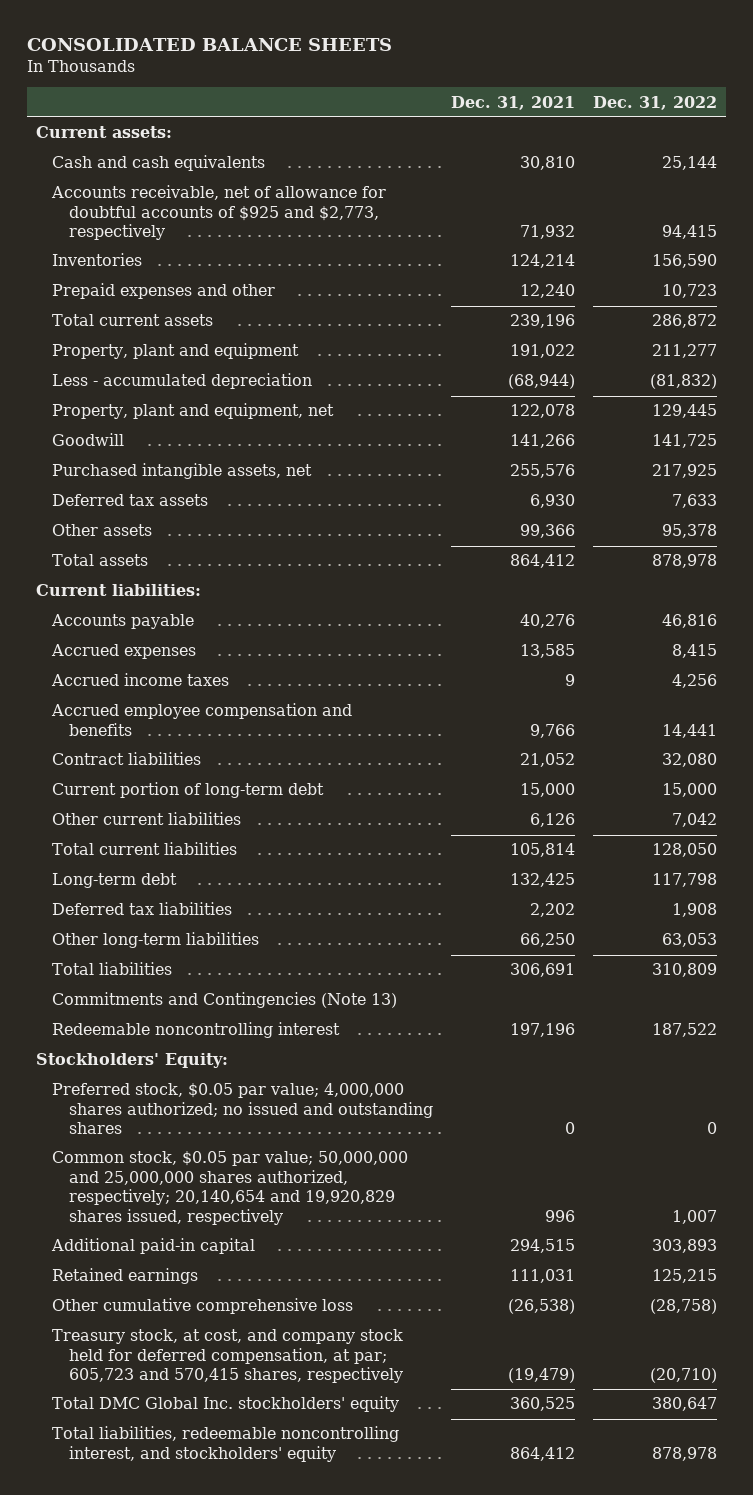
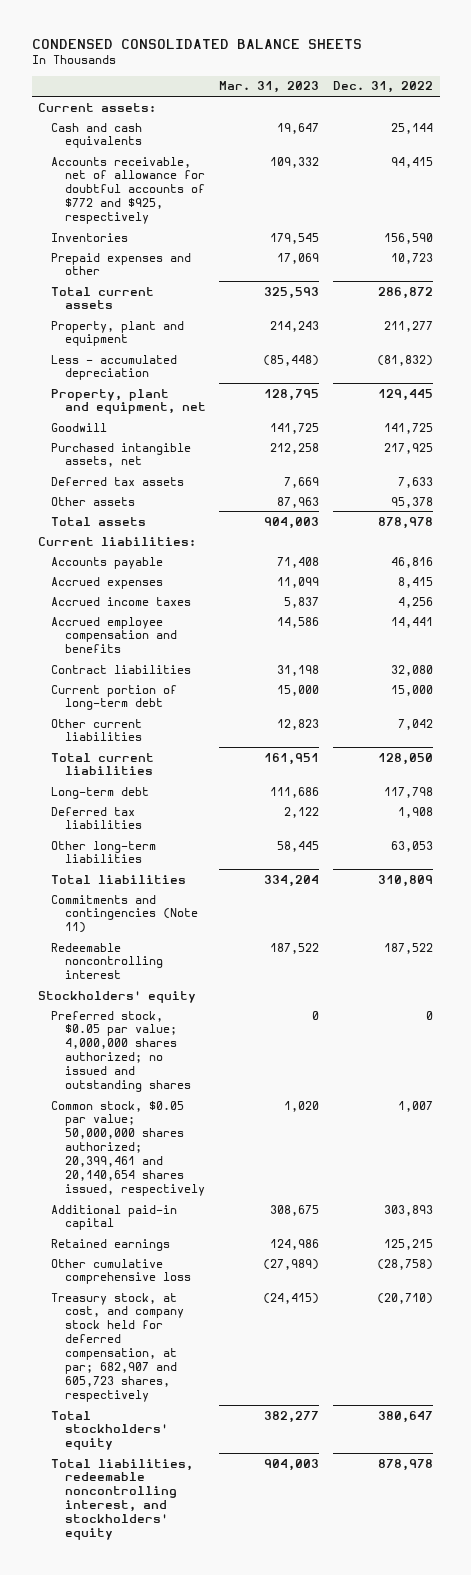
[26,37,392,51] CONSOLIDATED BALANCE SHEETS -> [31,39,362,50] CONDENSED CONSOLIDATED BALANCE SHEETS
[450,95,575,110] Dec. 31, 2021 -> none
none -> [219,81,320,94] Mar. 31, 2023
[51,185,387,241] Accounts receivable, net of allowance for doubtful accounts of $925 and $2,773, respectively -> [51,156,205,225] Accounts receivable, net of allowance for doubtful accounts of $772 and $925, respectively
[52,992,398,1009] Commitments and Contingencies (Note 13) -> [51,894,198,934] Commitments and contingencies (Note 11)
[36,1053,229,1069] Stockholders' Equity: -> [38,990,197,1003] Stockholders' equity
[52,1151,409,1225] Common stock, $0.05 par value; 50,000,000 and 25,000,000 shares authorized, respectively; 20,140,654 and 19,920,829 shares issued, respectively -> [51,1100,205,1197] Common stock, $0.05 par value; 50,000,000 shares authorized; 20,399,461 and 20,140,654 shares issued, respectively
[52,1329,404,1384] Treasury stock, at cost, and company stock held for deferred compensation, at par; 605,723 and 570,415 shares, respectively -> [51,1292,184,1403] Treasury stock, at cost, and company stock held for deferred compensation, at par; 682,907 and 605,723 shares, respectively
[52,1396,400,1413] Total DMC Global Inc. stockholders' equity -> [51,1410,168,1451] Total stockholders' equity

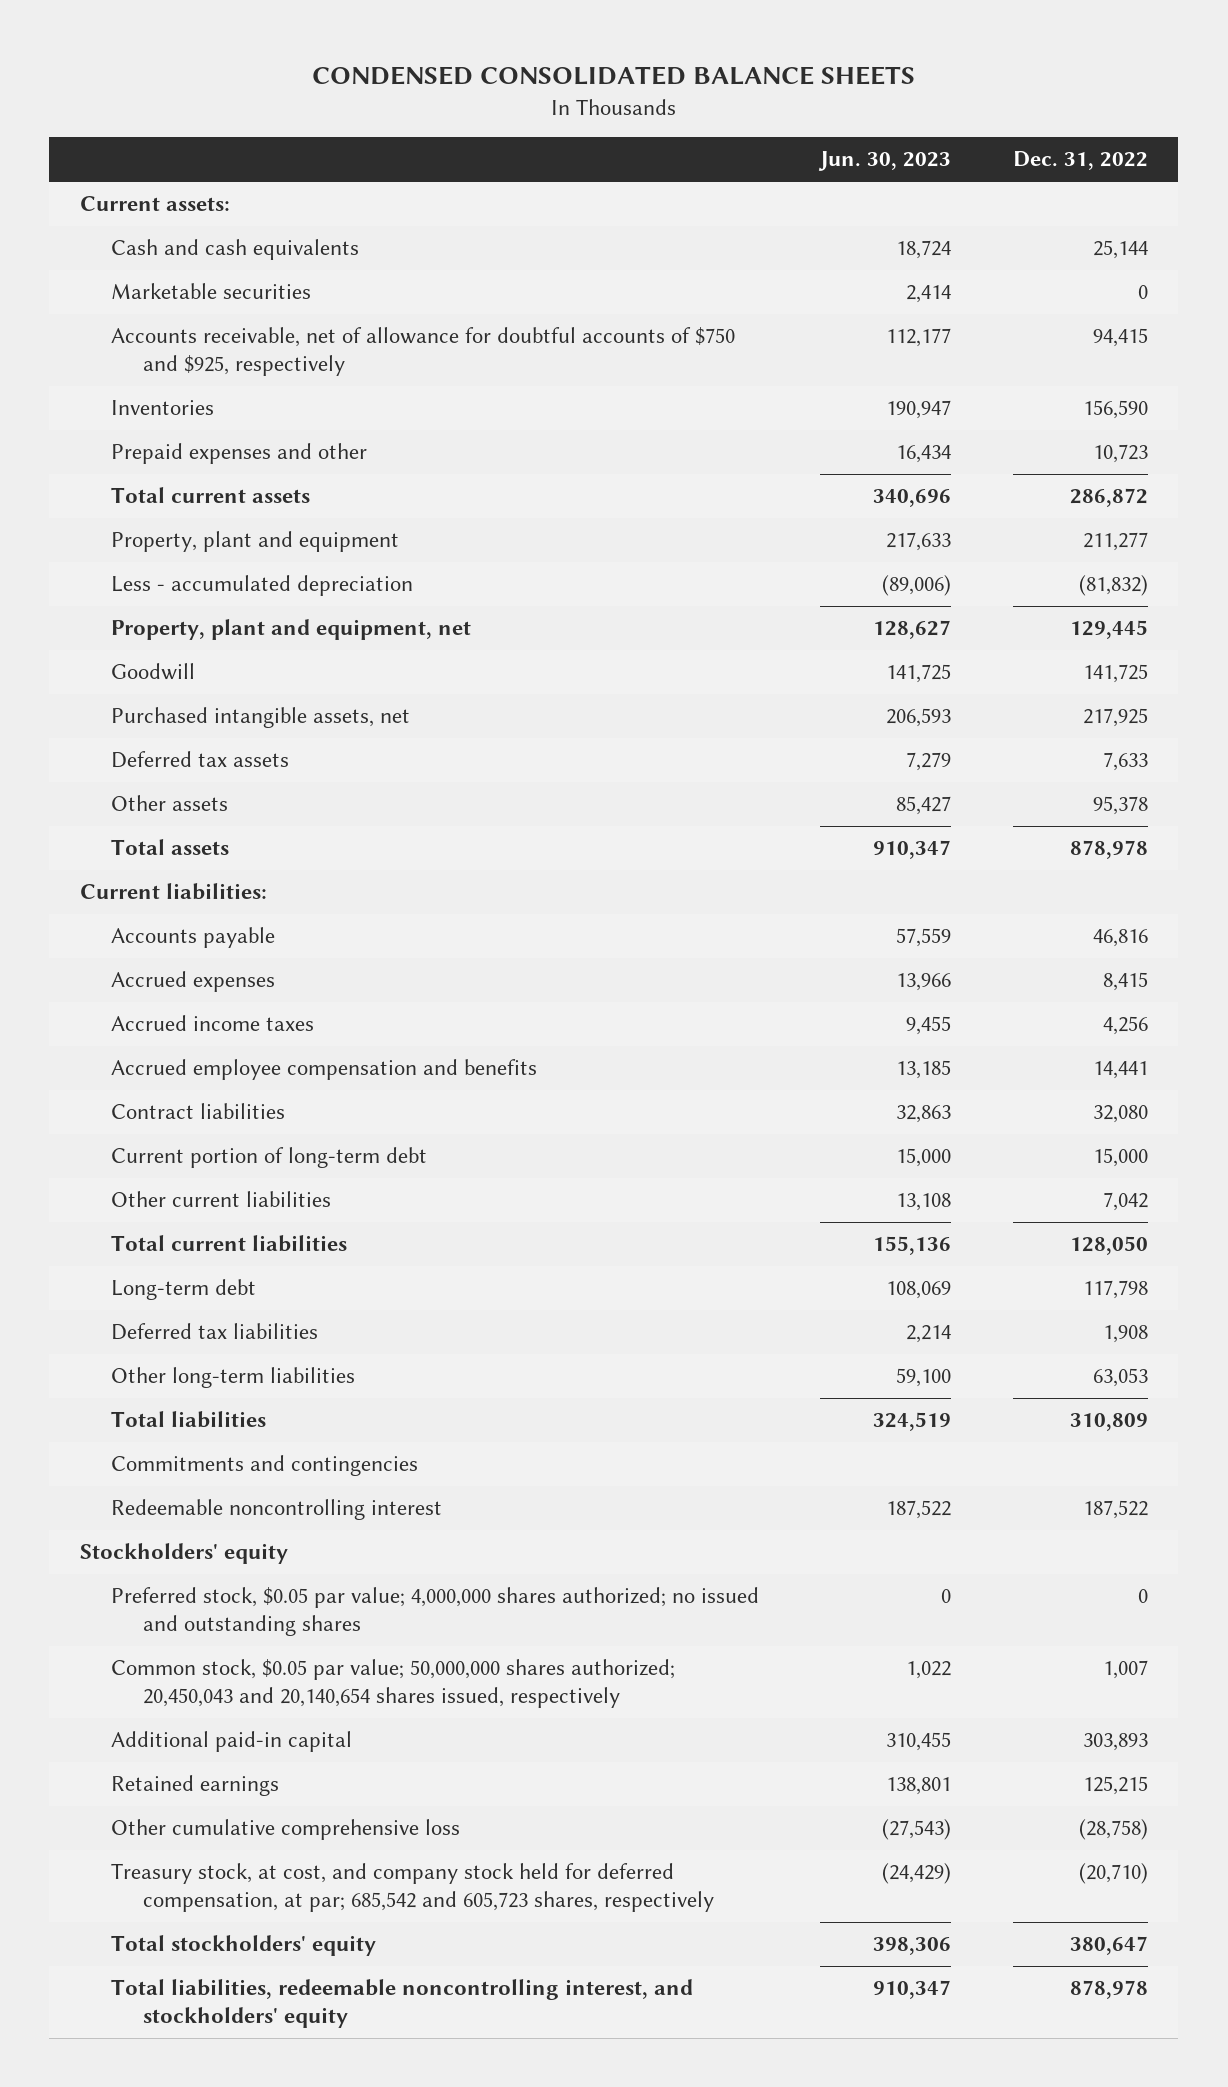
[219,81,320,94] Mar. 31, 2023 -> none
none -> [818,151,952,172] Jun. 30, 2023
none -> [111,283,312,300] Marketable securities
[51,156,205,225] Accounts receivable, net of allowance for doubtful accounts of $772 and $925, respectively -> [111,327,736,377] Accounts receivable, net of allowance for doubtful accounts of $750 and $925, respectively
[51,894,198,934] Commitments and contingencies (Note 11) -> [111,1455,419,1477] Commitments and contingencies
[51,1100,205,1197] Common stock, $0.05 par value; 50,000,000 shares authorized; 20,399,461 and 20,140,654 shares issued, respectively -> [111,1659,676,1709] Common stock, $0.05 par value; 50,000,000 shares authorized; 20,450,043 and 20,140,654 shares issued, respectively
[51,1292,184,1403] Treasury stock, at cost, and company stock held for deferred compensation, at par; 682,907 and 605,723 shares, respectively -> [111,1863,714,1913] Treasury stock, at cost, and company stock held for deferred compensation, at par; 685,542 and 605,723 shares, respectively

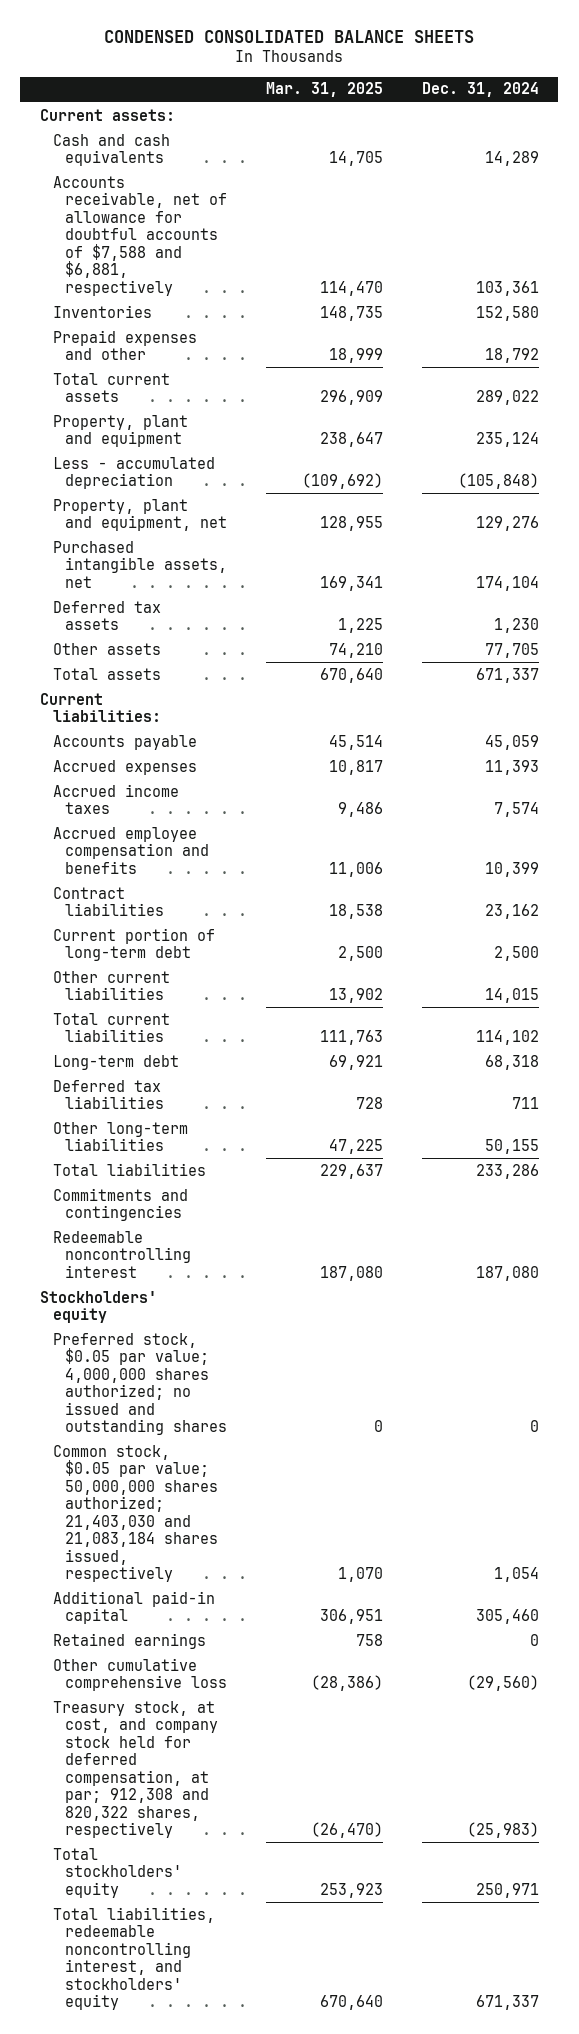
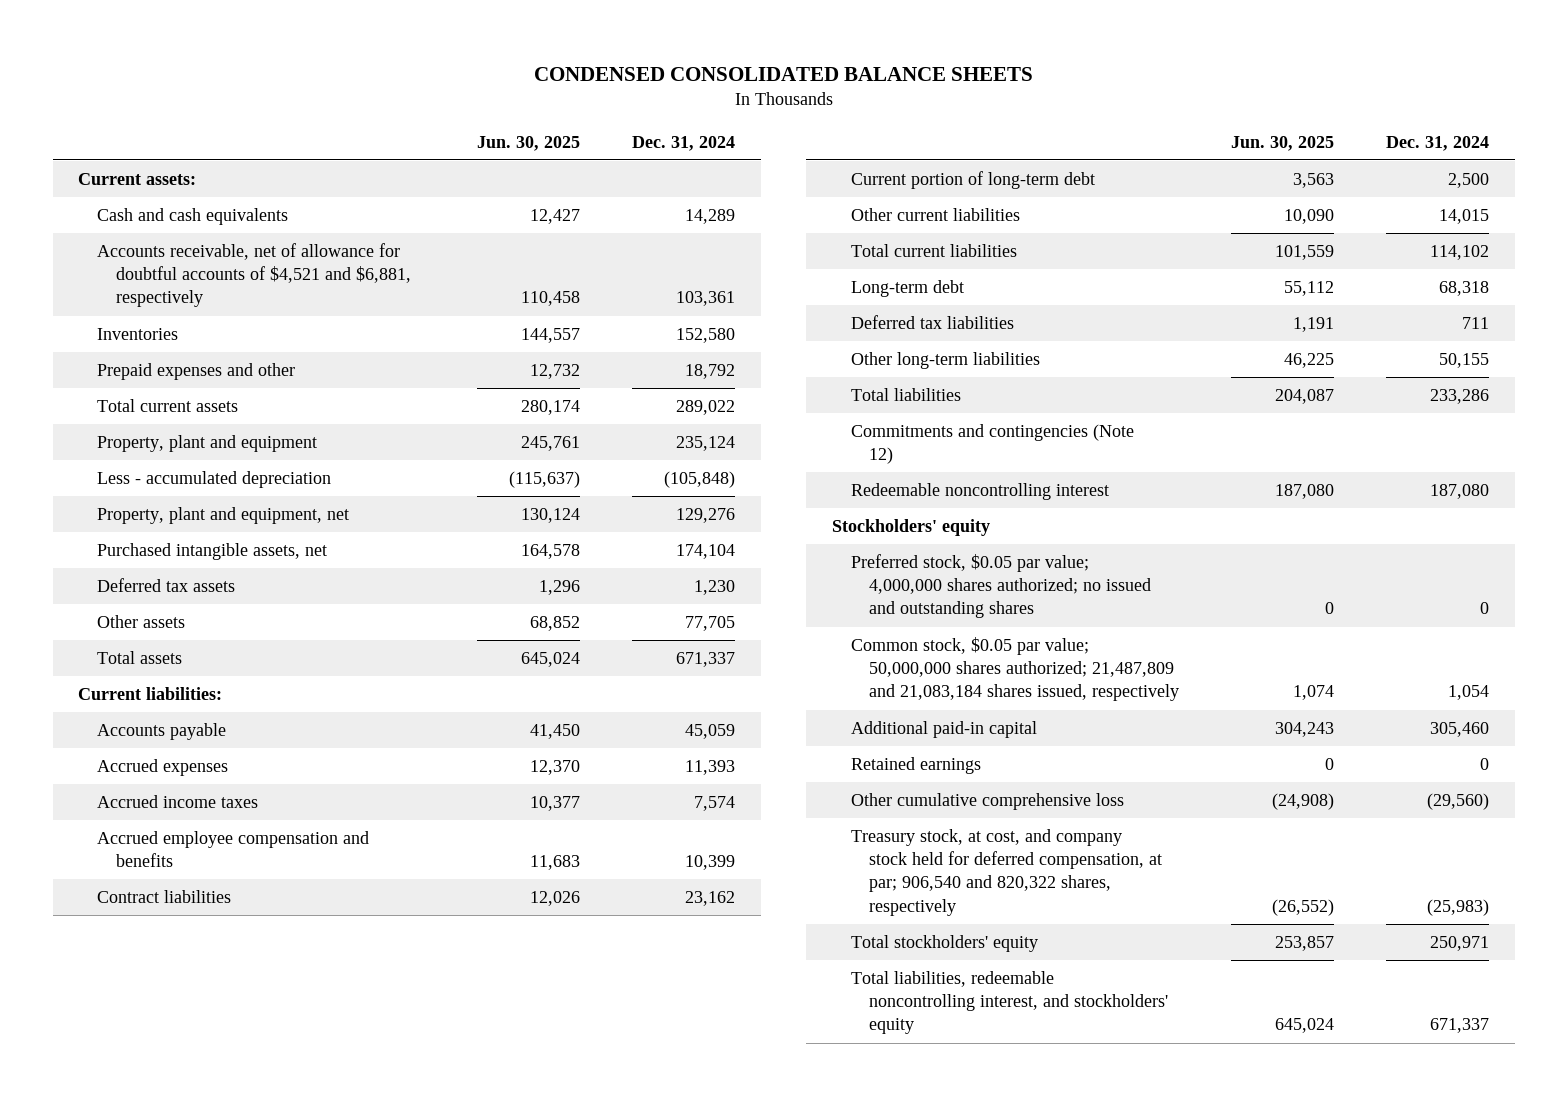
[266,82,384,98] Mar. 31, 2025 -> none
none -> [477,135,581,151] Jun. 30, 2025
[52,175,228,296] Accounts receivable, net of allowance for doubtful accounts of $7,588 and $6,881, respectively -> [97,243,411,308] Accounts receivable, net of allowance for doubtful accounts of $4,521 and $6,881, respectively
[52,1187,188,1222] Commitments and contingencies -> [850,424,1134,465] Commitments and contingencies (Note 12)
[52,1444,219,1583] Common stock, $0.05 par value; 50,000,000 shares authorized; 21,403,030 and 21,083,184 shares issued, respectively -> [850,637,1180,702] Common stock, $0.05 par value; 50,000,000 shares authorized; 21,487,809 and 21,083,184 shares issued, respectively
[52,1700,219,1839] Treasury stock, at cost, and company stock held for deferred compensation, at par; 912,308 and 820,322 shares, respectively -> [850,829,1163,916] Treasury stock, at cost, and company stock held for deferred compensation, at par; 906,540 and 820,322 shares, respectively

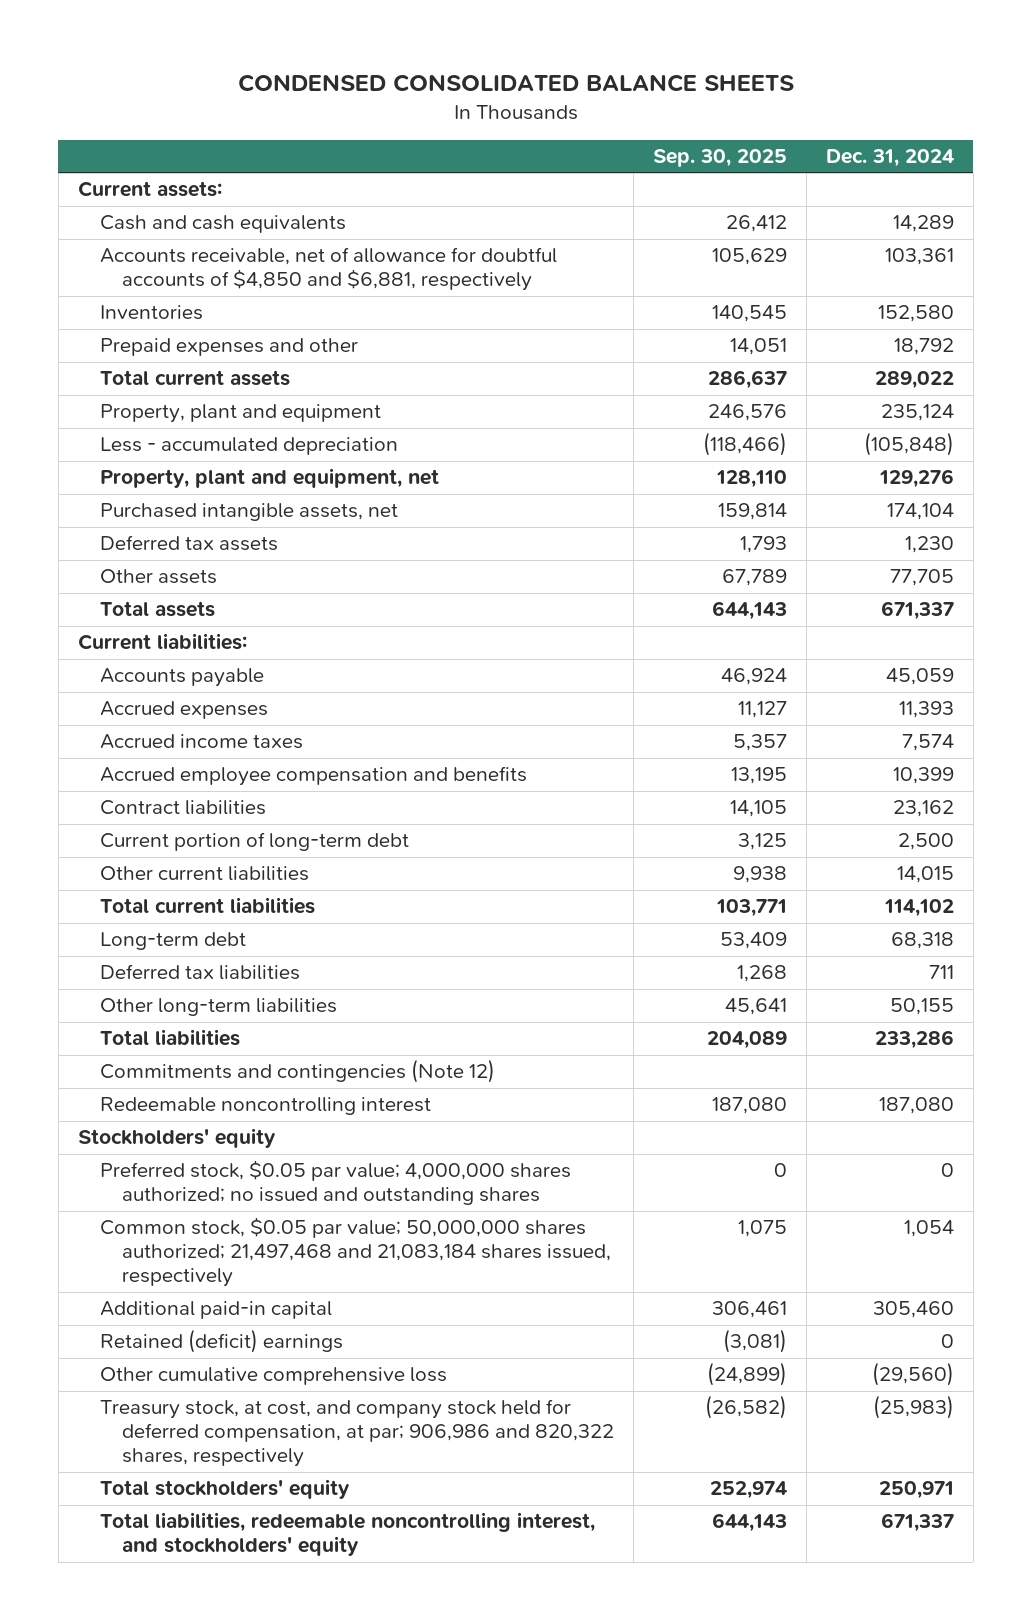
[477,135,581,151] Jun. 30, 2025 -> none
none -> [652,148,787,167] Sep. 30, 2025
[97,243,411,308] Accounts receivable, net of allowance for doubtful accounts of $4,521 and $6,881, respectively -> [99,247,557,292] Accounts receivable, net of allowance for doubtful accounts of $4,850 and $6,881, respectively
[850,637,1180,702] Common stock, $0.05 par value; 50,000,000 shares authorized; 21,487,809 and 21,083,184 shares issued, respectively -> [99,1217,611,1288] Common stock, $0.05 par value; 50,000,000 shares authorized; 21,497,468 and 21,083,184 shares issued, respectively
[850,757,981,775] Retained earnings -> [99,1329,343,1354] Retained (deficit) earnings
[850,829,1163,916] Treasury stock, at cost, and company stock held for deferred compensation, at par; 906,540 and 820,322 shares, respectively -> [99,1399,614,1468] Treasury stock, at cost, and company stock held for deferred compensation, at par; 906,986 and 820,322 shares, respectively

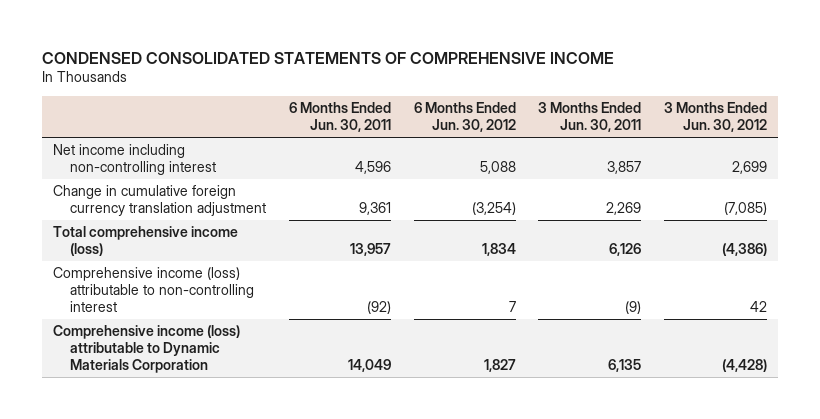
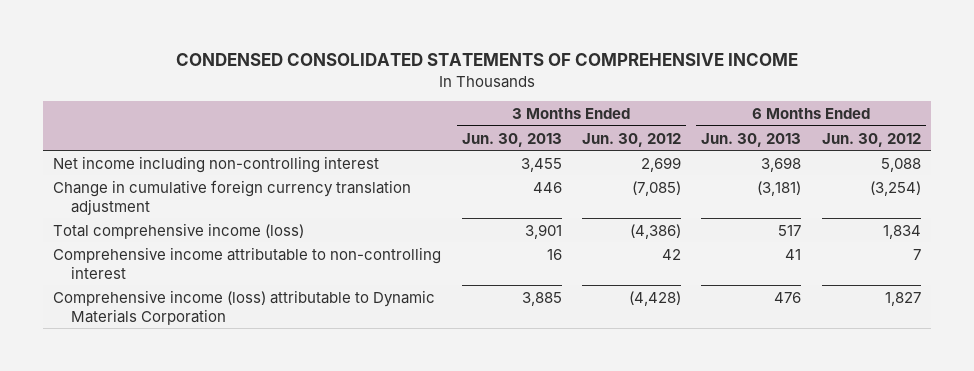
[288,102,391,133] 6 Months Ended Jun. 30, 2011 -> none
[538,102,642,133] 3 Months Ended Jun. 30, 2011 -> none
none -> [461,132,562,147] Jun. 30, 2013
none -> [701,132,802,147] Jun. 30, 2013
[53,267,255,313] Comprehensive income (loss) attributable to non-controlling interest -> [53,246,442,279] Comprehensive income attributable to non-controlling interest

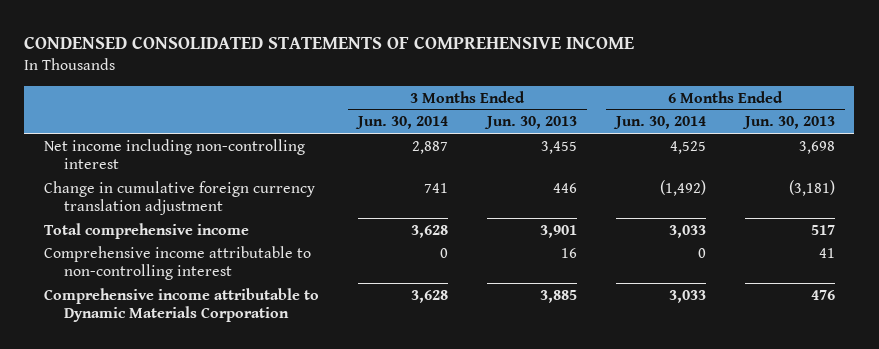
[582,132,682,147] Jun. 30, 2012 -> none
[821,132,921,147] Jun. 30, 2012 -> none
none -> [354,116,448,130] Jun. 30, 2014
none -> [612,116,706,130] Jun. 30, 2014
[53,222,305,239] Total comprehensive income (loss) -> [43,222,249,239] Total comprehensive income
[53,289,436,325] Comprehensive income (loss) attributable to Dynamic Materials Corporation -> [43,287,319,323] Comprehensive income attributable to Dynamic Materials Corporation

